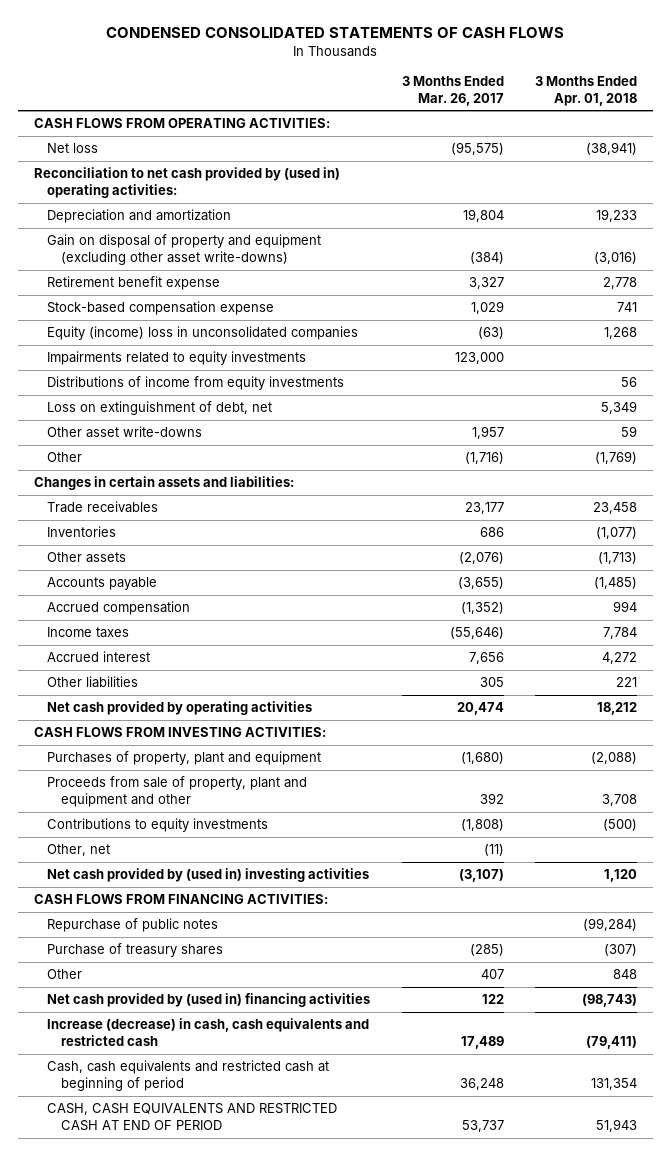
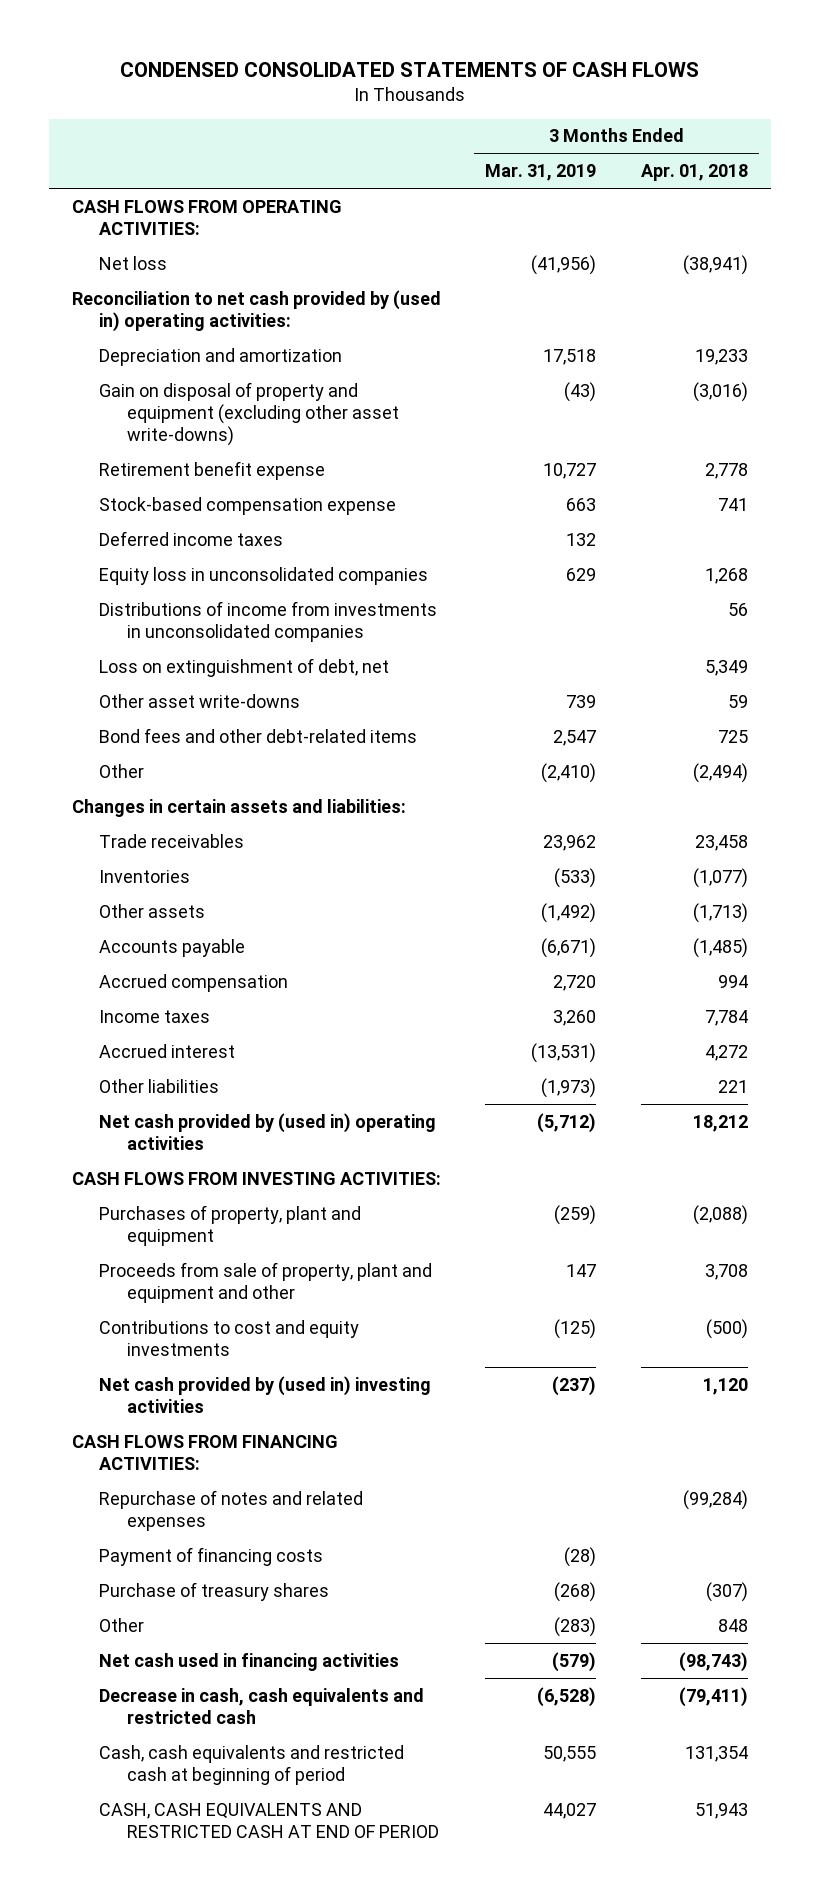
[401,75,504,106] 3 Months Ended Mar. 26, 2017 -> none
none -> [485,164,597,182] Mar. 31, 2019
[47,351,307,366] Impairments related to equity investments -> none
none -> [99,530,284,546] Deferred income taxes
[47,326,359,341] Equity (income) loss in unconsolidated companies -> [99,566,429,585] Equity loss in unconsolidated companies
[47,376,345,391] Distributions of income from equity investments -> [99,600,438,642] Distributions of income from investments in unconsolidated companies
none -> [99,727,418,743] Bond fees and other debt-related items
[595,451,638,465] (1,769) -> [693,762,749,783] (2,494)
[47,701,313,716] Net cash provided by operating activities -> [99,1112,437,1150] Net cash provided by (used in) operating activities
[47,844,111,857] Other, net -> none
[47,818,269,833] Contributions to equity investments -> [99,1319,360,1356] Contributions to cost and equity investments
[47,918,219,933] Repurchase of public notes -> [99,1489,364,1531] Repurchase of notes and related expenses
none -> [99,1546,324,1566] Payment of financing costs
[47,993,371,1008] Net cash provided by (used in) financing activities -> [99,1652,400,1671] Net cash used in financing activities
[47,1018,370,1047] Increase (decrease) in cash, cash equivalents and restricted cash -> [99,1687,425,1724] Decrease in cash, cash equivalents and restricted cash

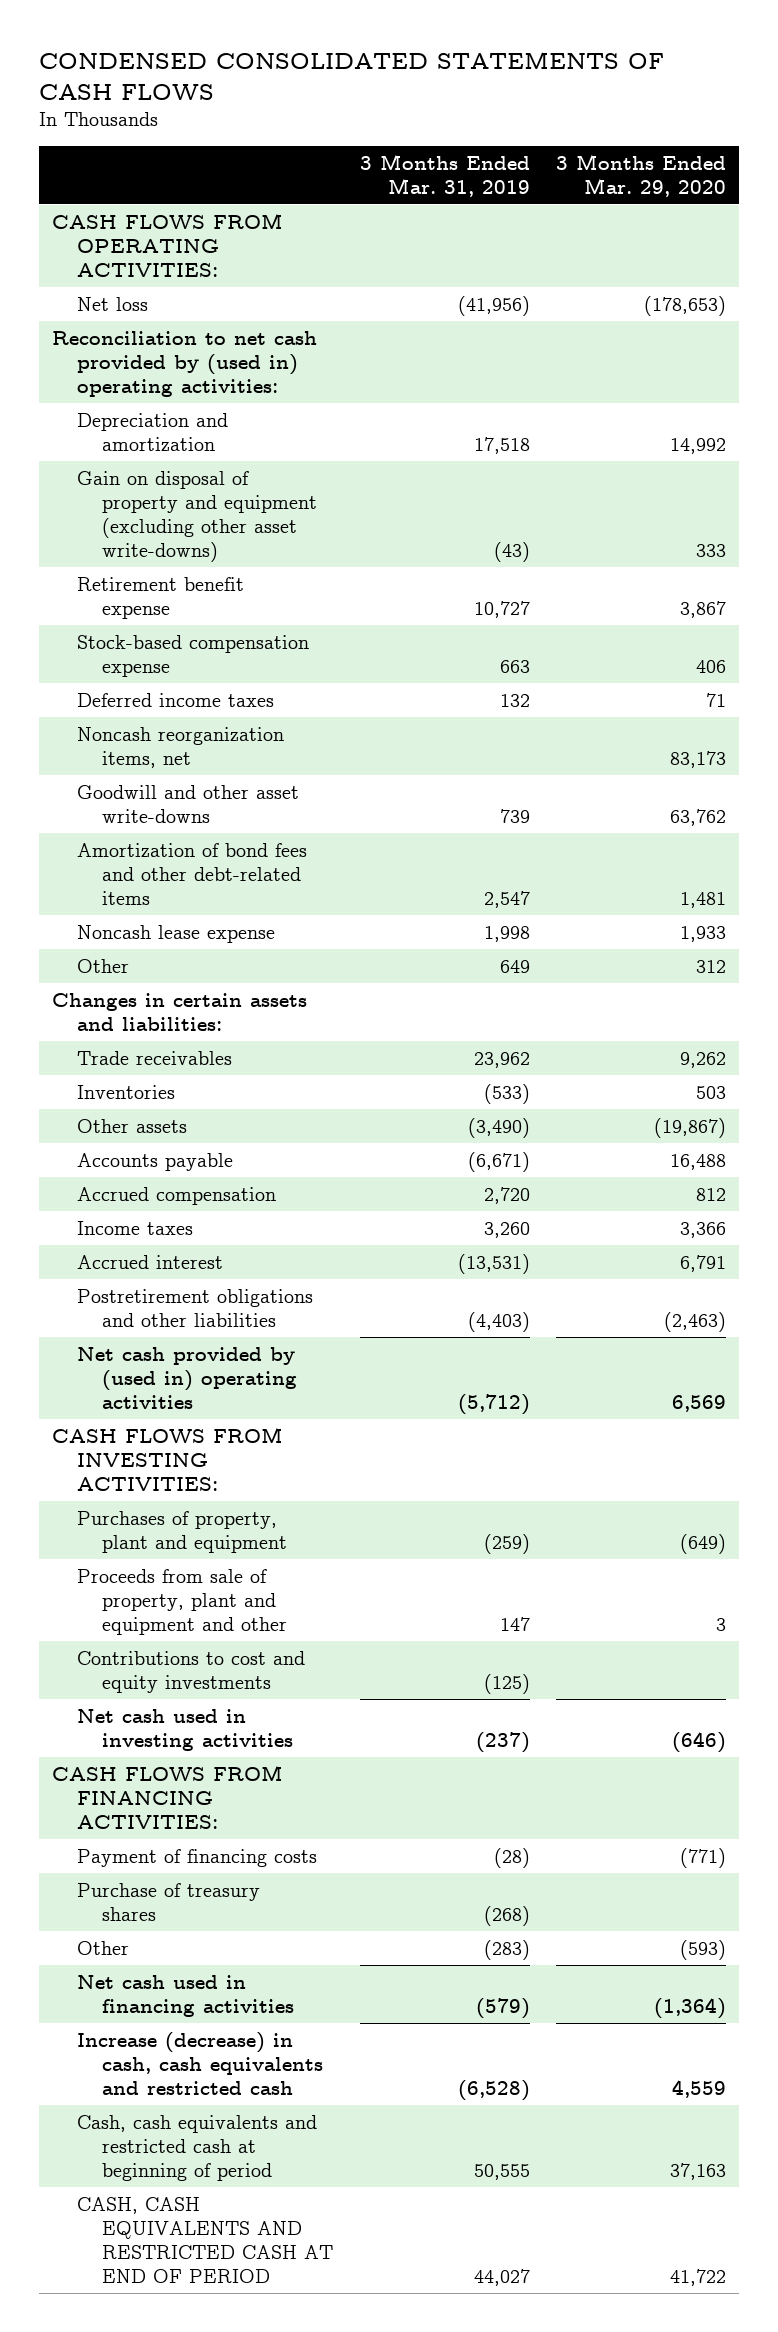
[641,164,749,182] Apr. 01, 2018 -> none
none -> [556,153,727,197] 3 Months Ended Mar. 29, 2020
[99,566,429,585] Equity loss in unconsolidated companies -> none
[99,600,438,642] Distributions of income from investments in unconsolidated companies -> none
[99,657,390,677] Loss on extinguishment of debt, net -> none
none -> [77,726,285,768] Noncash reorganization items, net
[99,693,301,708] Other asset write-downs -> [77,784,300,823] Goodwill and other asset write-downs
[99,727,418,743] Bond fees and other debt-related items -> [77,842,308,905] Amortization of bond fees and other debt-related items
none -> [77,924,276,943] Noncash lease expense
[541,762,597,783] (2,410) -> [499,959,530,973] 649
[541,902,597,923] (1,492) -> [467,1117,530,1138] (3,490)
[99,1078,220,1093] Other liabilities -> [77,1288,314,1327] Postretirement obligations and other liabilities
[541,1077,597,1098] (1,973) -> [467,1311,530,1332] (4,403)
[99,1375,432,1413] Net cash provided by (used in) investing activities -> [77,1708,294,1751] Net cash used in investing activities
[99,1489,364,1531] Repurchase of notes and related expenses -> none
[99,1687,425,1724] Decrease in cash, cash equivalents and restricted cash -> [77,2031,324,2095] Increase (decrease) in cash, cash equivalents and restricted cash

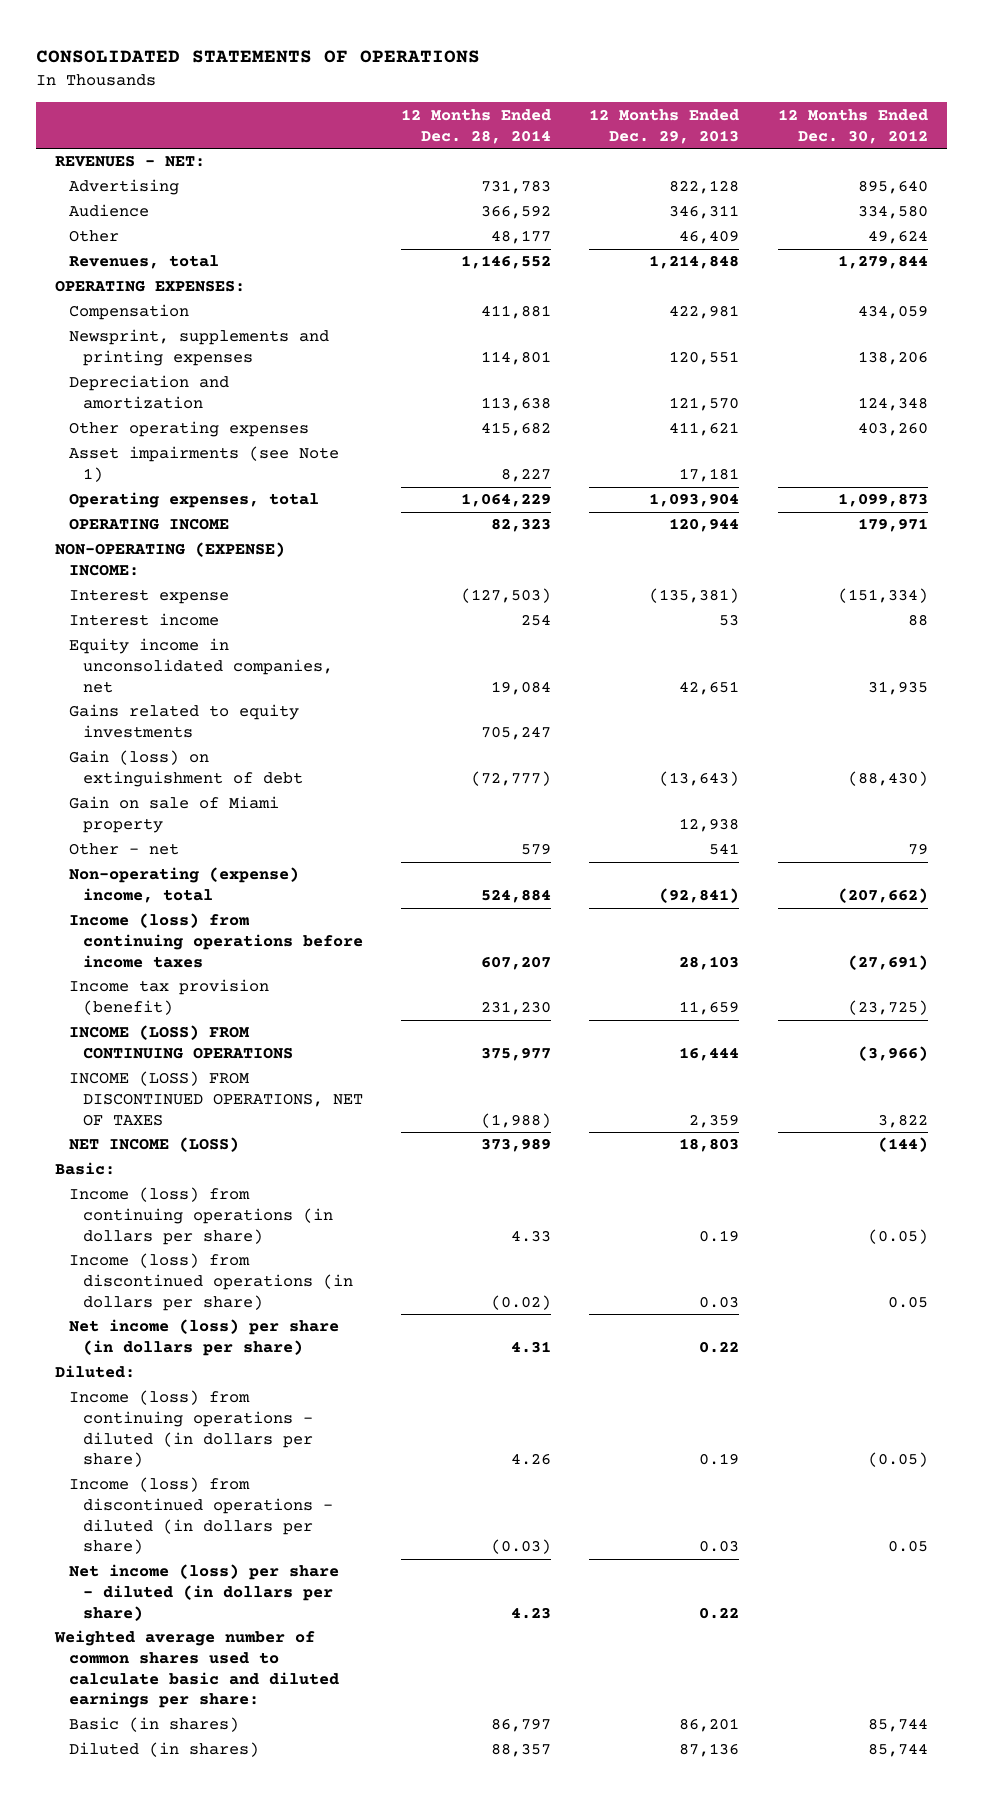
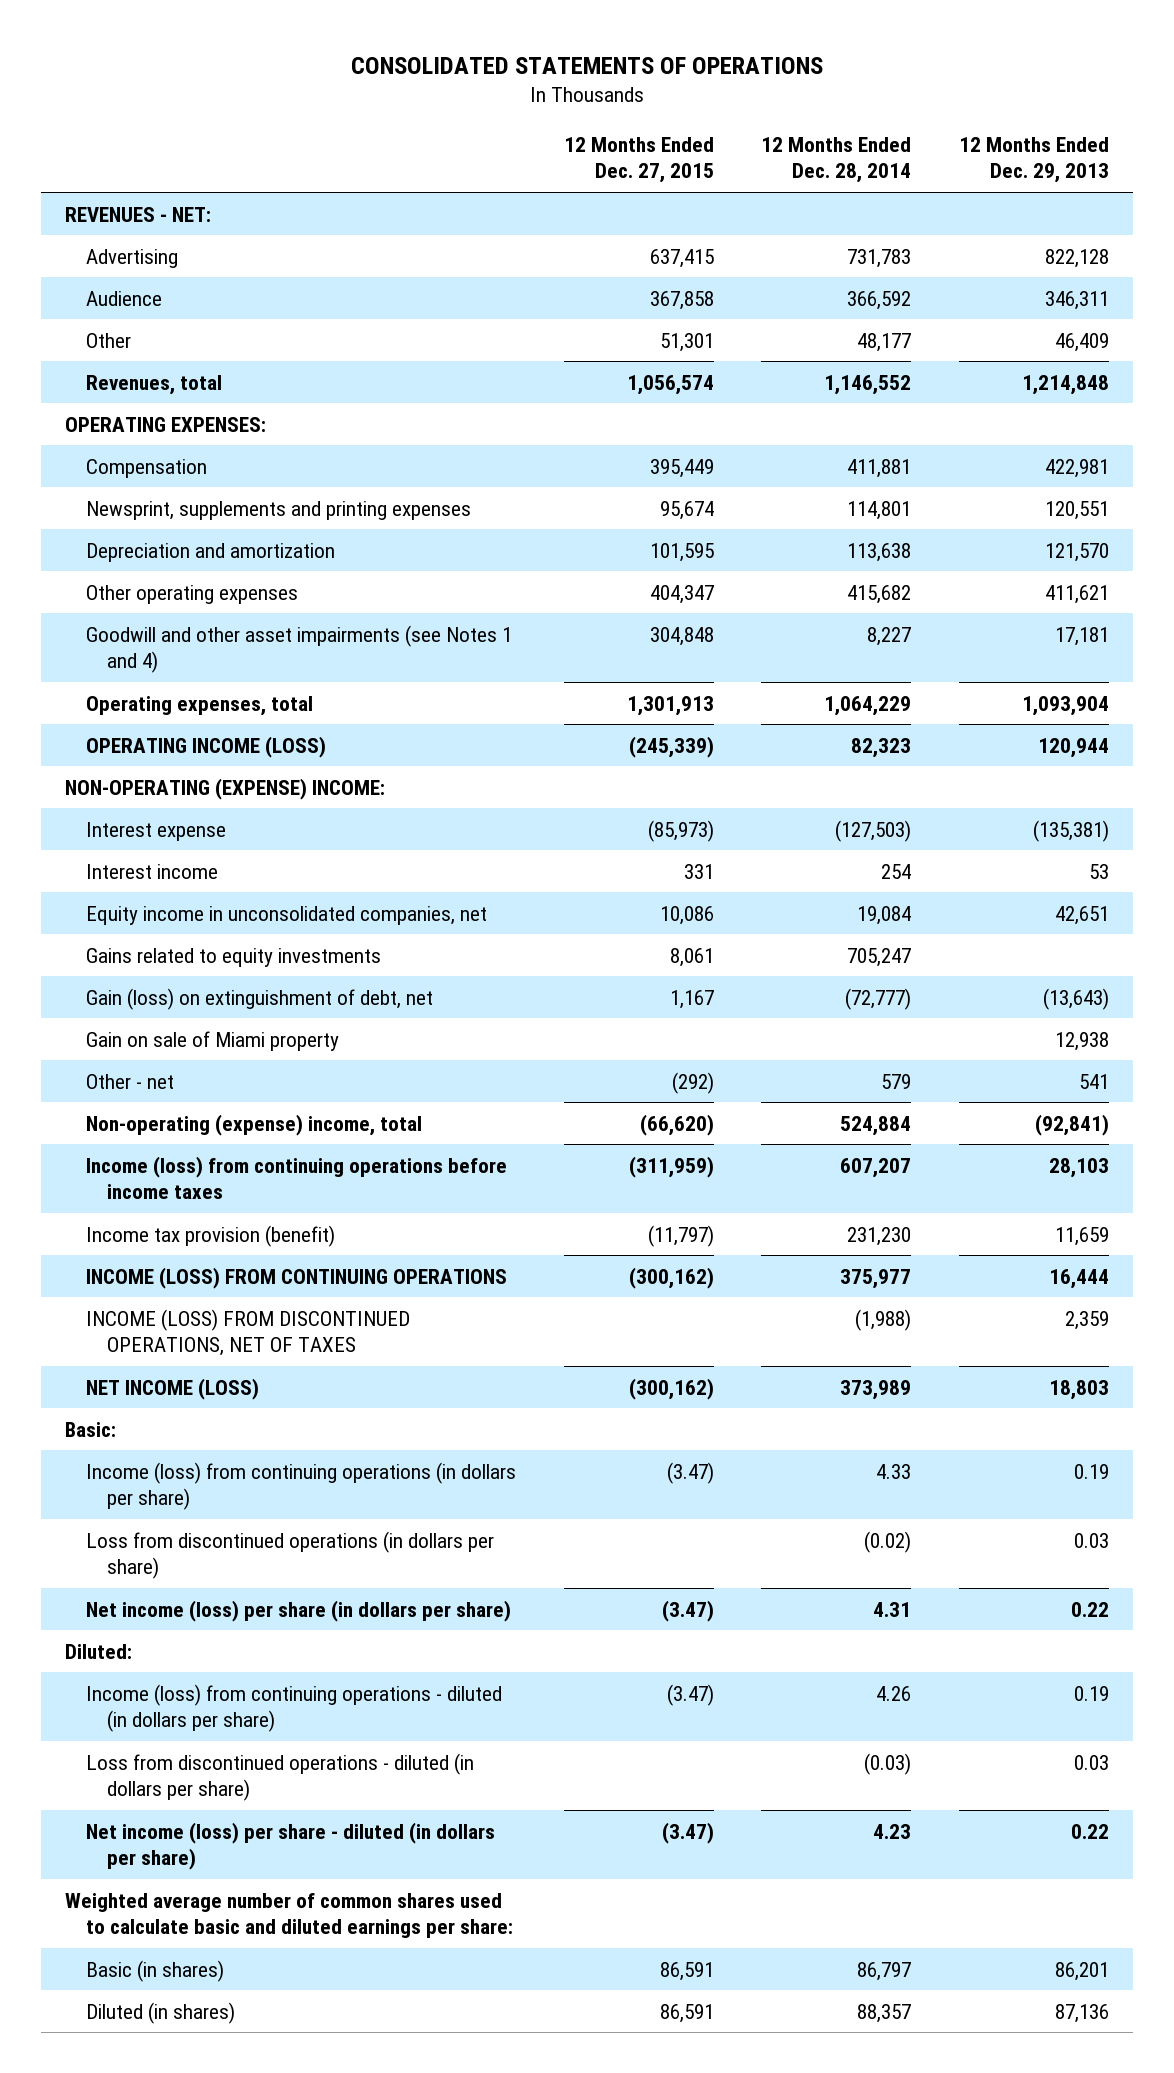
[777,108,928,144] 12 Months Ended Dec. 30, 2012 -> none
none -> [563,137,714,184] 12 Months Ended Dec. 27, 2015
[68,446,339,483] Asset impairments (see Note 1) -> [85,624,512,674] Goodwill and other asset impairments (see Notes 1 and 4)
[68,518,229,531] OPERATING INCOME -> [85,735,326,758] OPERATING INCOME (LOSS)
[68,750,303,788] Gain (loss) on extinguishment of debt -> [85,987,433,1010] Gain (loss) on extinguishment of debt, net
[68,1253,353,1311] Income (loss) from discontinued operations (in dollars per share) -> [85,1530,494,1580] Loss from discontinued operations (in dollars per share)
[68,1477,333,1555] Income (loss) from discontinued operations - diluted (in dollars per share) -> [85,1752,474,1802] Loss from discontinued operations - diluted (in dollars per share)

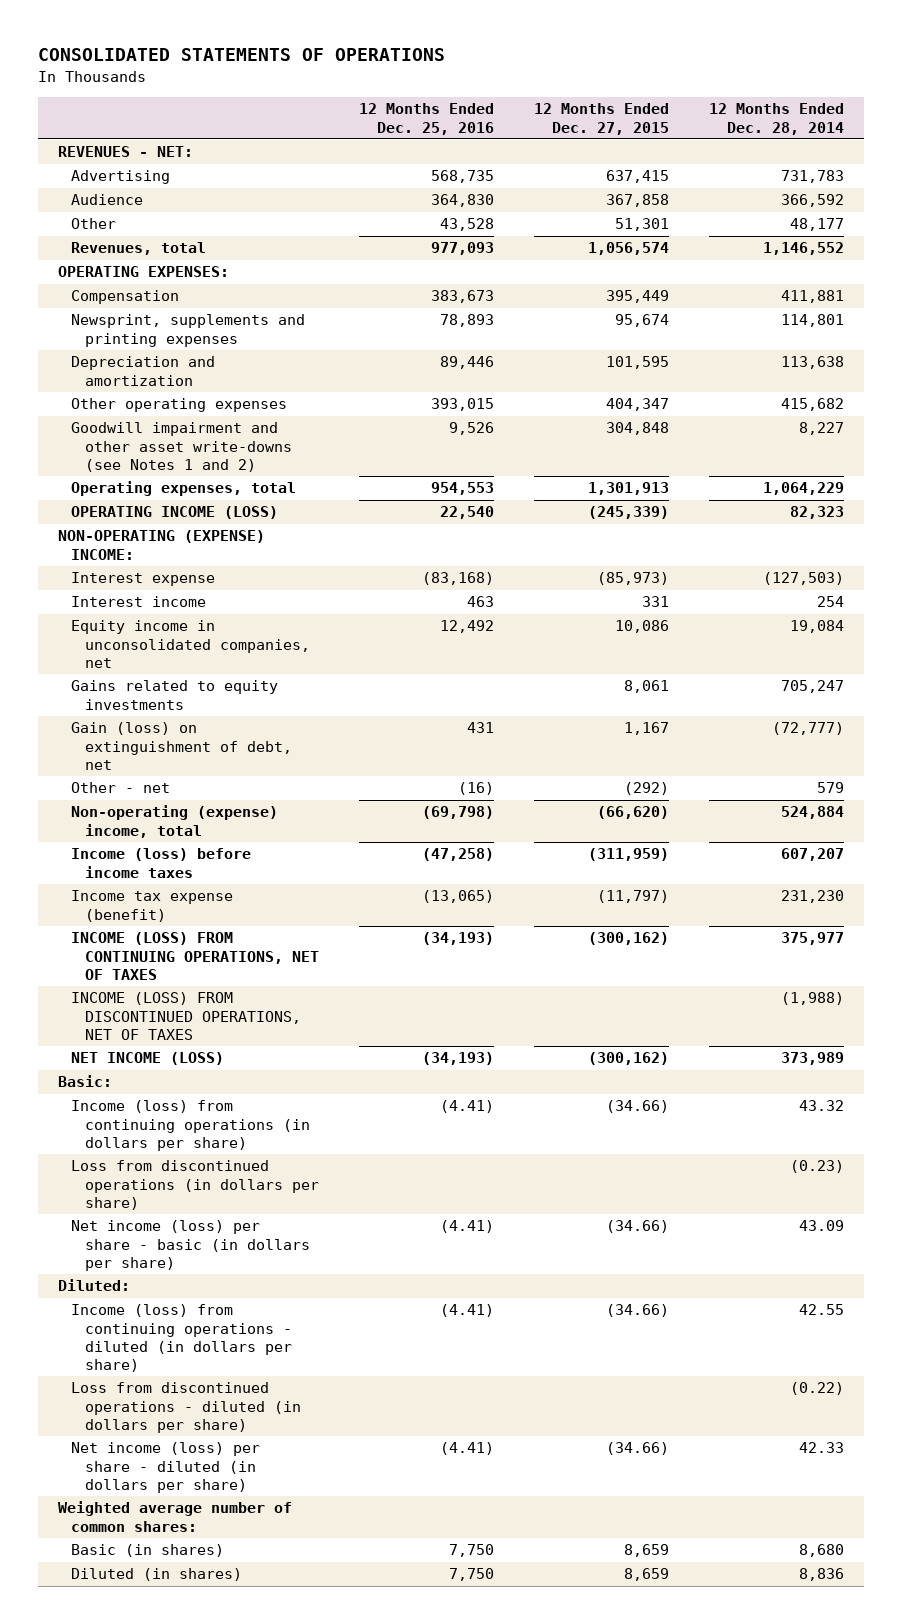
[959,137,1110,184] 12 Months Ended Dec. 29, 2013 -> none
none -> [358,103,494,135] 12 Months Ended Dec. 25, 2016
[85,624,512,674] Goodwill and other asset impairments (see Notes 1 and 4) -> [71,422,292,472] Goodwill impairment and other asset write-downs (see Notes 1 and 2)
[85,1030,339,1051] Gain on sale of Miami property -> none
[85,1155,507,1200] Income (loss) from continuing operations before income taxes -> [71,848,252,878] Income (loss) before income taxes
[85,1224,335,1247] Income tax provision (benefit) -> [71,890,234,922] Income tax expense (benefit)
[85,1266,507,1289] INCOME (LOSS) FROM CONTINUING OPERATIONS -> [71,932,319,980] INCOME (LOSS) FROM CONTINUING OPERATIONS, NET OF TAXES
[666,1461,714,1484] (3.47) -> [605,1100,669,1114] (34.66)
[876,1463,912,1479] 4.33 -> [798,1100,844,1112] 43.32
[864,1530,912,1553] (0.02) -> [789,1160,844,1174] (0.23)
[85,1599,511,1622] Net income (loss) per share (in dollars per share) -> [71,1220,310,1271] Net income (loss) per share - basic (in dollars per share)
[661,1599,714,1622] (3.47) -> [605,1220,669,1234] (34.66)
[873,1601,912,1617] 4.31 -> [798,1220,844,1232] 43.09
[666,1683,714,1706] (3.47) -> [605,1304,669,1318] (34.66)
[876,1685,912,1701] 4.26 -> [798,1304,844,1316] 42.55
[864,1752,912,1775] (0.03) -> [789,1382,844,1396] (0.22)
[661,1821,714,1844] (3.47) -> [605,1442,669,1456] (34.66)
[873,1823,912,1839] 4.23 -> [798,1442,844,1454] 42.33
[64,1892,513,1939] Weighted average number of common shares used to calculate basic and diluted earnings per share: -> [57,1501,292,1532] Weighted average number of common shares:
[659,1961,714,1981] 86,591 -> [623,1544,669,1558] 8,659
[857,1961,912,1981] 86,797 -> [798,1544,844,1558] 8,680
[659,2003,714,2023] 86,591 -> [623,1568,669,1582] 8,659
[857,2003,912,2023] 88,357 -> [798,1568,844,1582] 8,836

